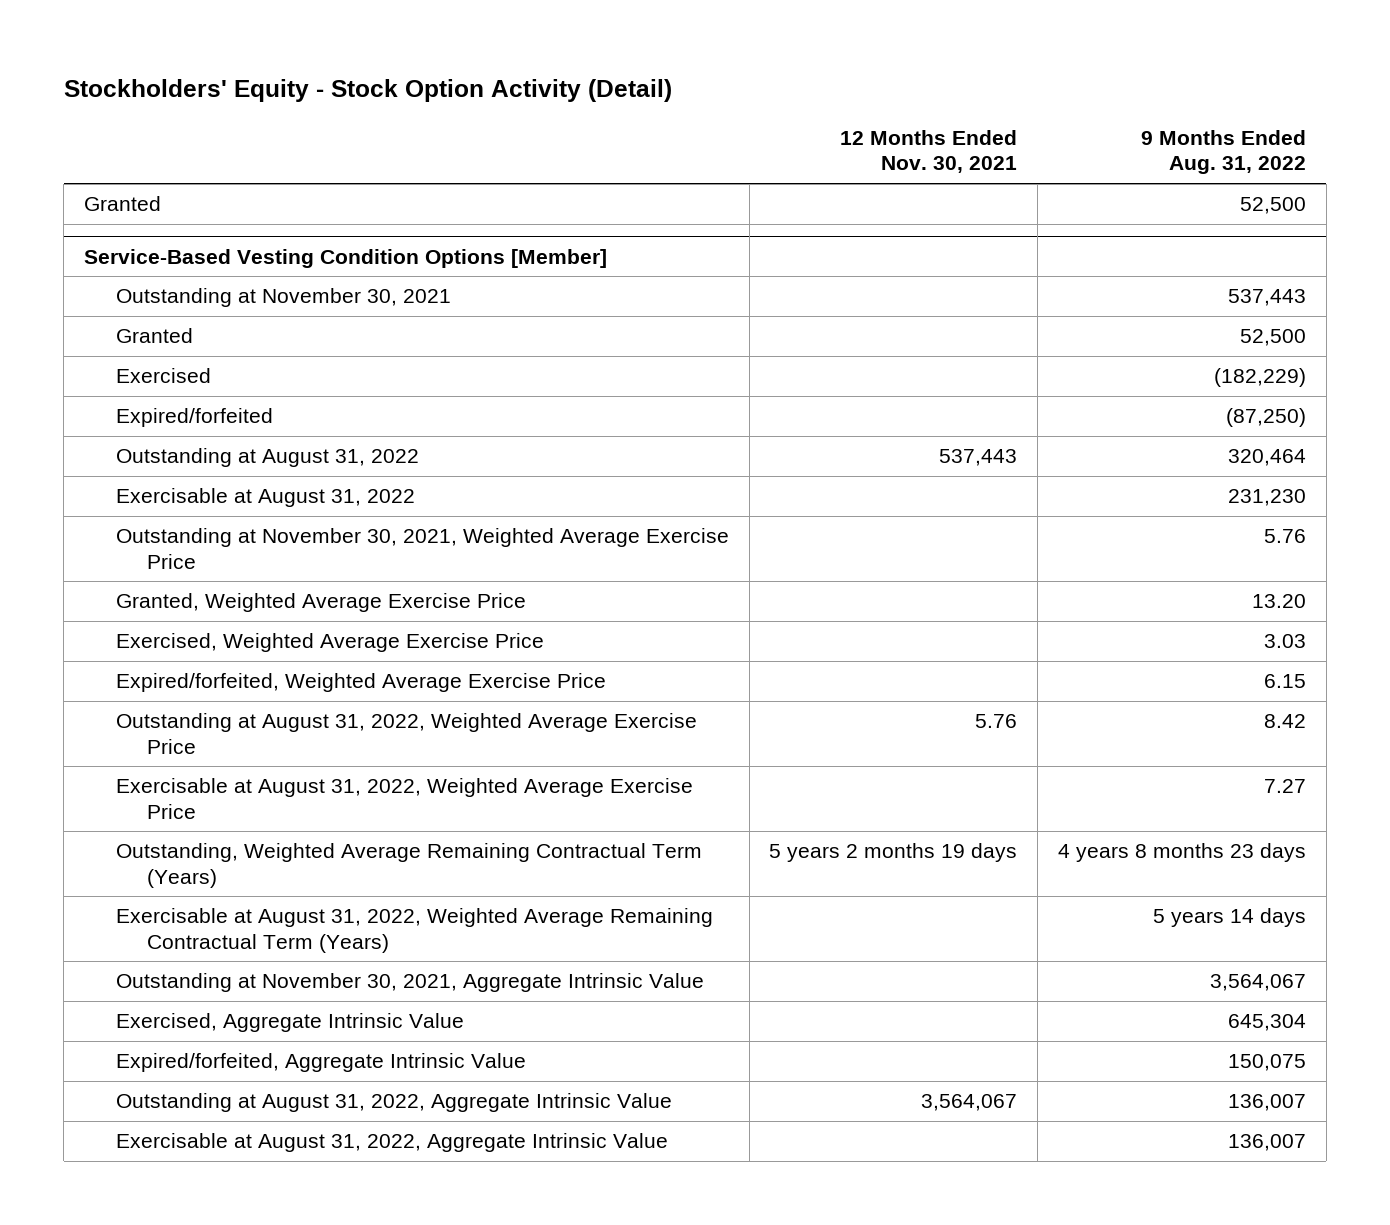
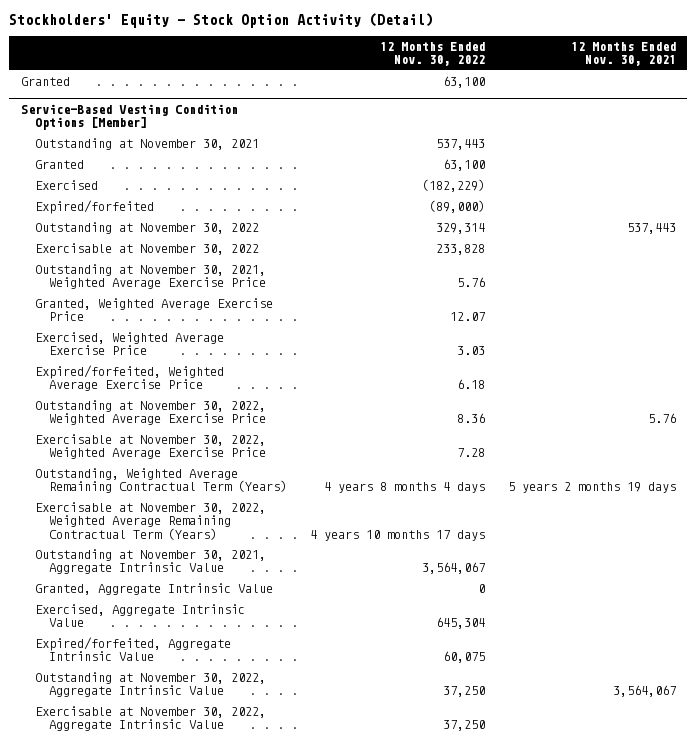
[1141,129,1307,175] 9 Months Ended Aug. 31, 2022 -> none
none -> [379,41,485,67] 12 Months Ended Nov. 30, 2022
[115,448,419,468] Outstanding at August 31, 2022 -> [34,222,259,235] Outstanding at November 30, 2022
[115,488,415,508] Exercisable at August 31, 2022 -> [34,243,259,256] Exercisable at November 30, 2022
[115,713,697,754] Outstanding at August 31, 2022, Weighted Average Exercise Price -> [34,400,266,426] Outstanding at November 30, 2022, Weighted Average Exercise Price
[115,778,693,819] Exercisable at August 31, 2022, Weighted Average Exercise Price -> [34,434,266,460] Exercisable at November 30, 2022, Weighted Average Exercise Price
[115,908,713,953] Exercisable at August 31, 2022, Weighted Average Remaining Contractual Term (Years) -> [34,502,266,540] Exercisable at November 30, 2022, Weighted Average Remaining Contractual Term (Years)
none -> [34,583,273,596] Granted, Aggregate Intrinsic Value
[115,1093,672,1113] Outstanding at August 31, 2022, Aggregate Intrinsic Value -> [34,672,266,698] Outstanding at November 30, 2022, Aggregate Intrinsic Value
[115,1133,668,1153] Exercisable at August 31, 2022, Aggregate Intrinsic Value -> [34,706,266,732] Exercisable at November 30, 2022, Aggregate Intrinsic Value

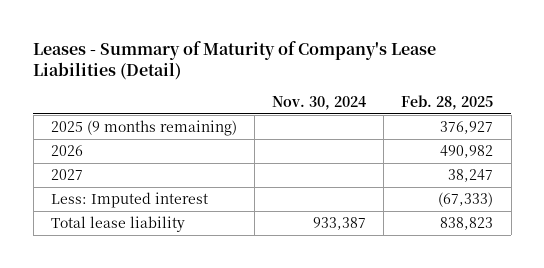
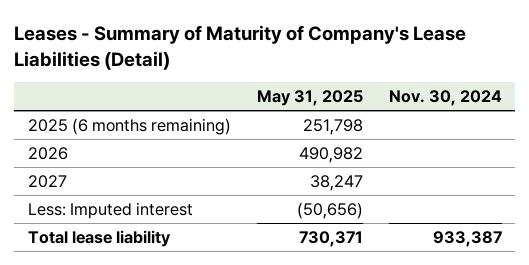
[401,95,494,111] Feb. 28, 2025 -> none
none -> [256,90,363,107] May 31, 2025
[50,119,237,136] 2025 (9 months remaining) -> [27,117,231,135] 2025 (6 months remaining)

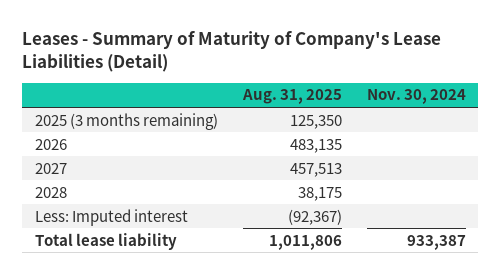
[256,90,363,107] May 31, 2025 -> none
none -> [241,89,342,105] Aug. 31, 2025
[27,117,231,135] 2025 (6 months remaining) -> [34,112,218,130] 2025 (3 months remaining)
none -> [34,186,67,198] 2028

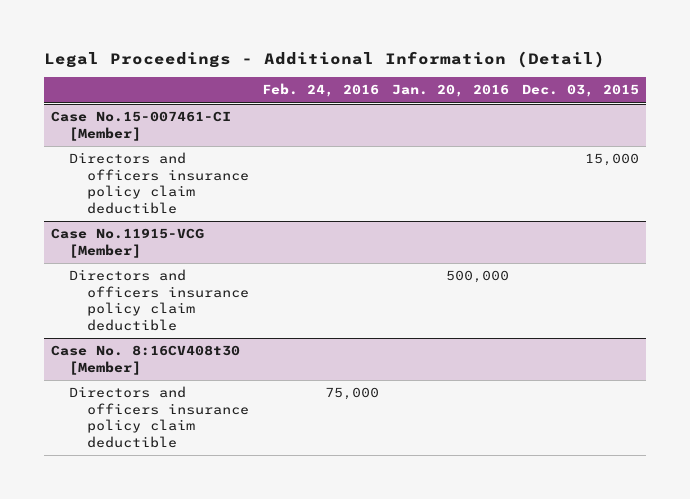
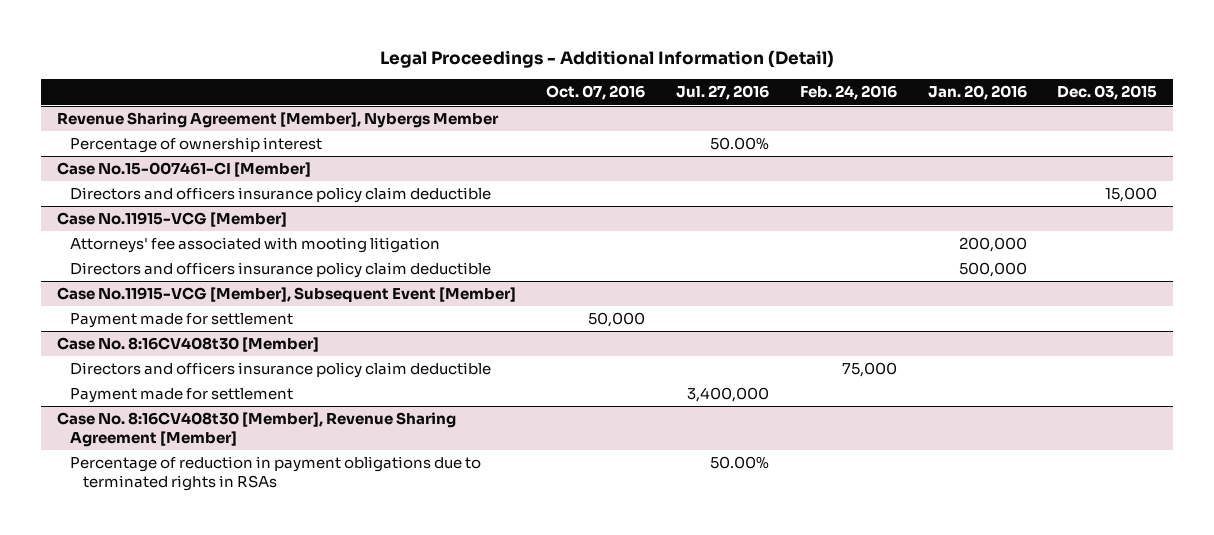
none -> [546,85,646,101] Oct. 07, 2016
none -> [676,85,770,101] Jul. 27, 2016
none -> [56,112,499,129] Revenue Sharing Agreement [Member], Nybergs Member
none -> [69,137,322,154] Percentage of ownership interest
none -> [69,237,440,254] Attorneys' fee associated with mooting litigation
none -> [56,287,516,303] Case No.11915-VCG [Member], Subsequent Event [Member]
none -> [69,313,293,329] Payment made for settlement
none -> [69,388,293,404] Payment made for settlement
none -> [56,412,456,448] Case No. 8:16CV408t30 [Member], Revenue Sharing Agreement [Member]
none -> [69,456,481,492] Percentage of reduction in payment obligations due to terminated rights in RSAs

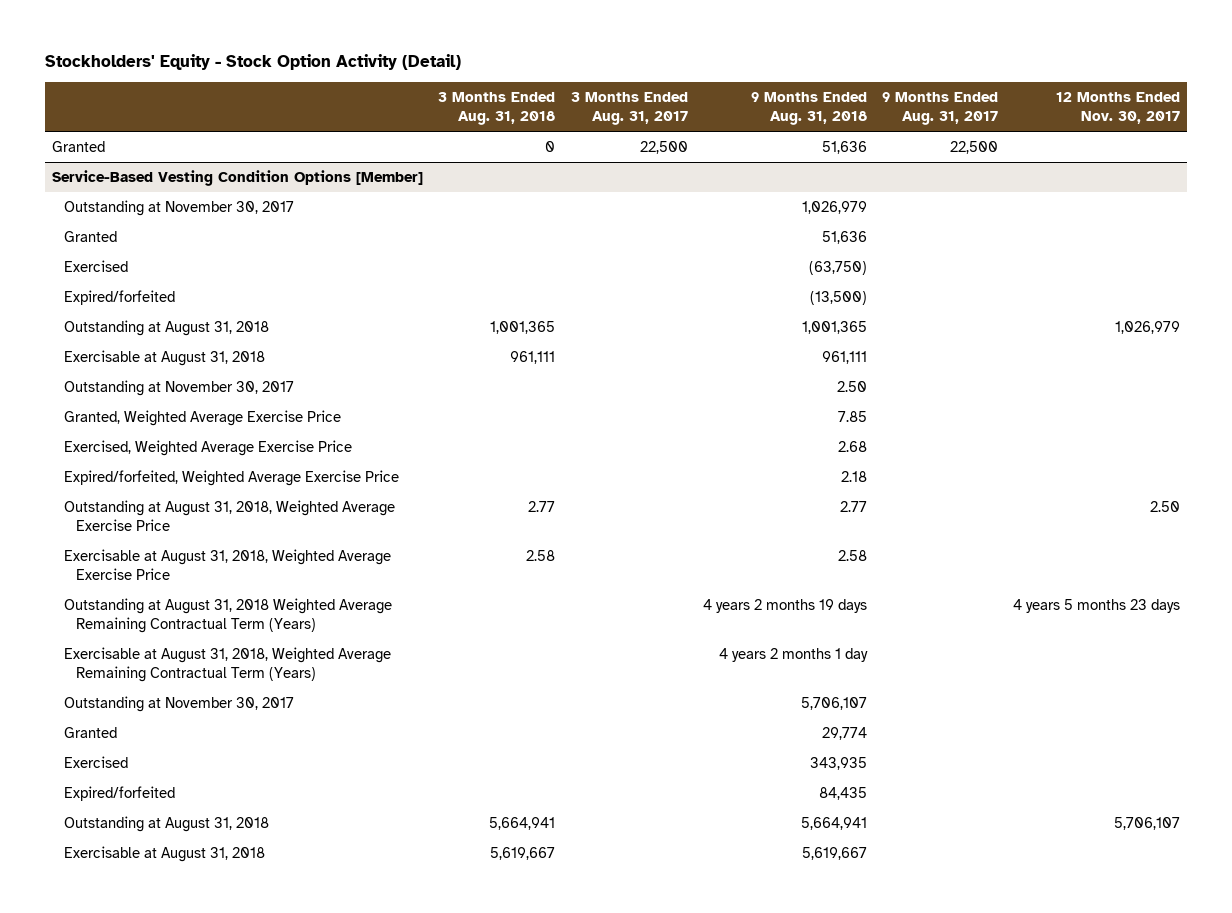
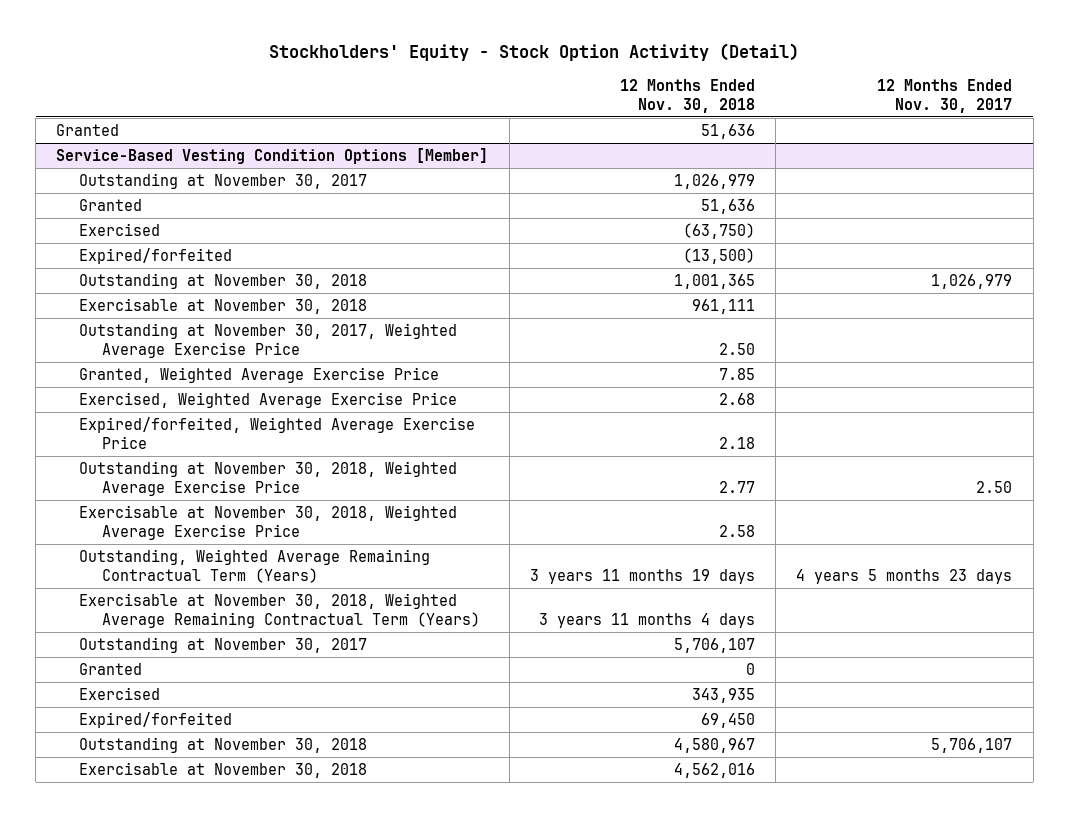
[438,92,556,126] 3 Months Ended Aug. 31, 2018 -> none
[570,92,688,126] 3 Months Ended Aug. 31, 2017 -> none
[750,92,867,126] 9 Months Ended Aug. 31, 2018 -> none
[881,92,998,126] 9 Months Ended Aug. 31, 2017 -> none
none -> [619,78,755,113] 12 Months Ended Nov. 30, 2018
[64,320,270,337] Outstanding at August 31, 2018 -> [79,272,368,289] Outstanding at November 30, 2018
[64,350,266,367] Exercisable at August 31, 2018 -> [79,297,368,314] Exercisable at November 30, 2018
[64,380,295,397] Outstanding at November 30, 2017 -> [79,322,458,358] Outstanding at November 30, 2017, Weighted Average Exercise Price
[64,500,396,532] Outstanding at August 31, 2018, Weighted Average Exercise Price -> [79,460,458,496] Outstanding at November 30, 2018, Weighted Average Exercise Price
[64,549,392,581] Exercisable at August 31, 2018, Weighted Average Exercise Price -> [79,504,458,540] Exercisable at November 30, 2018, Weighted Average Exercise Price
[64,598,393,634] Outstanding at August 31, 2018 Weighted Average Remaining Contractual Term (Years) -> [79,548,431,583] Outstanding, Weighted Average Remaining Contractual Term (Years)
[64,647,392,683] Exercisable at August 31, 2018, Weighted Average Remaining Contractual Term (Years) -> [79,592,481,628] Exercisable at November 30, 2018, Weighted Average Remaining Contractual Term (Years)
[64,816,270,833] Outstanding at August 31, 2018 -> [79,736,368,753] Outstanding at November 30, 2018
[64,846,266,863] Exercisable at August 31, 2018 -> [79,761,368,778] Exercisable at November 30, 2018

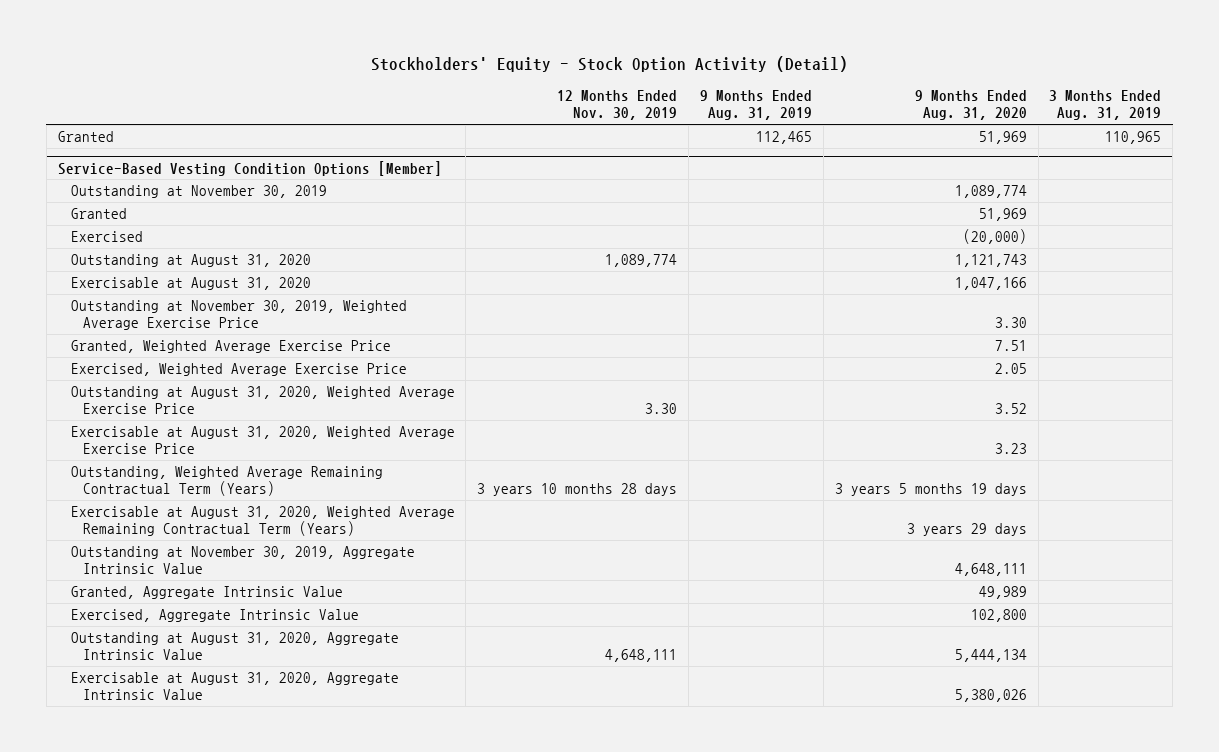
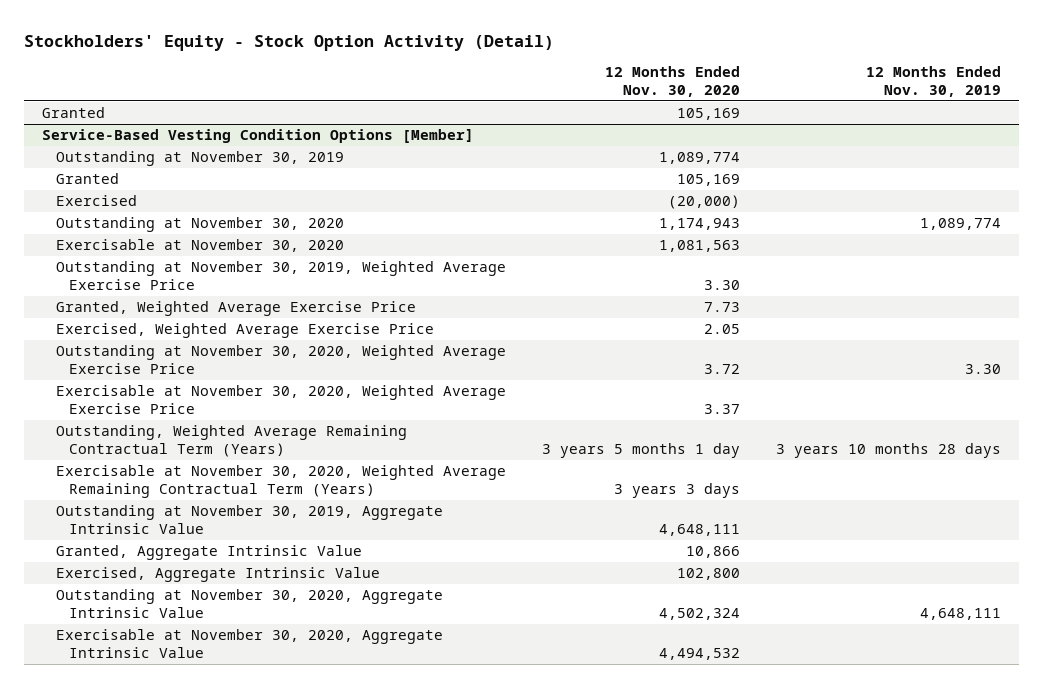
[699,90,812,121] 9 Months Ended Aug. 31, 2019 -> none
[914,90,1027,121] 9 Months Ended Aug. 31, 2020 -> none
[1049,90,1162,121] 3 Months Ended Aug. 31, 2019 -> none
none -> [604,66,740,98] 12 Months Ended Nov. 30, 2020
[70,254,311,268] Outstanding at August 31, 2020 -> [55,217,344,233] Outstanding at November 30, 2020
[70,277,311,291] Exercisable at August 31, 2020 -> [55,239,344,253] Exercisable at November 30, 2020
[70,386,455,415] Outstanding at August 31, 2020, Weighted Average Exercise Price -> [55,345,506,375] Outstanding at November 30, 2020, Weighted Average Exercise Price
[70,426,455,455] Exercisable at August 31, 2020, Weighted Average Exercise Price -> [55,385,506,415] Exercisable at November 30, 2020, Weighted Average Exercise Price
[70,506,455,537] Exercisable at August 31, 2020, Weighted Average Remaining Contractual Term (Years) -> [55,465,506,499] Exercisable at November 30, 2020, Weighted Average Remaining Contractual Term (Years)
[70,632,399,661] Outstanding at August 31, 2020, Aggregate Intrinsic Value -> [55,589,443,619] Outstanding at November 30, 2020, Aggregate Intrinsic Value
[70,672,399,701] Exercisable at August 31, 2020, Aggregate Intrinsic Value -> [55,629,443,659] Exercisable at November 30, 2020, Aggregate Intrinsic Value

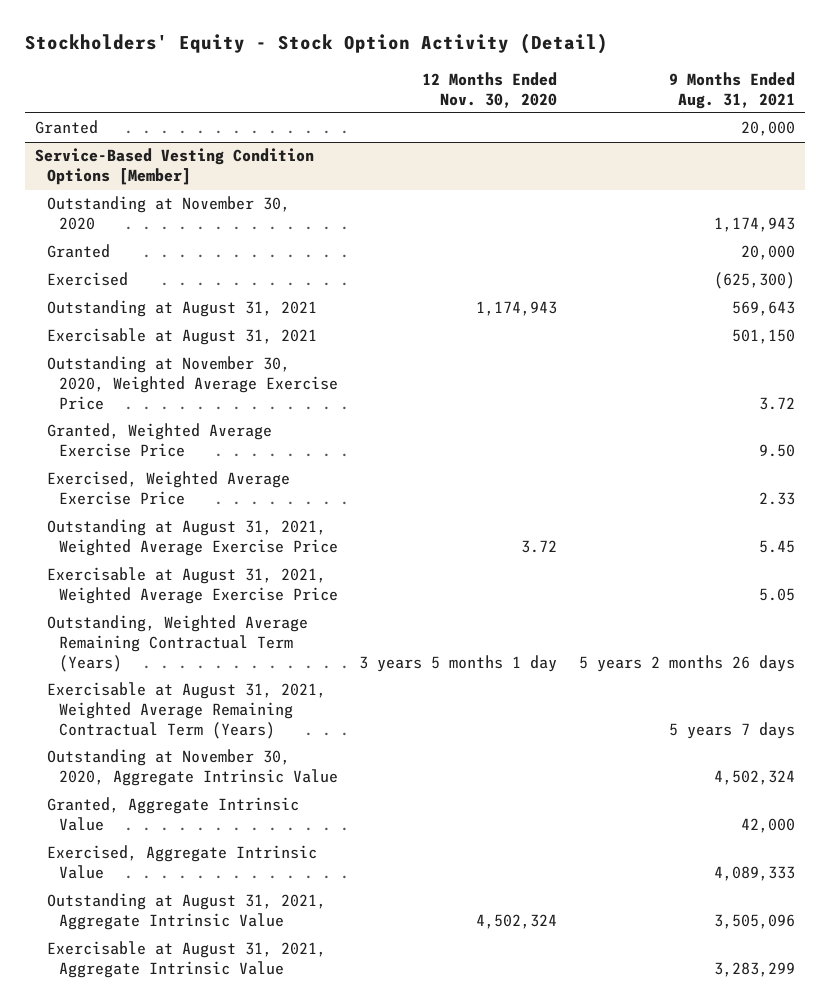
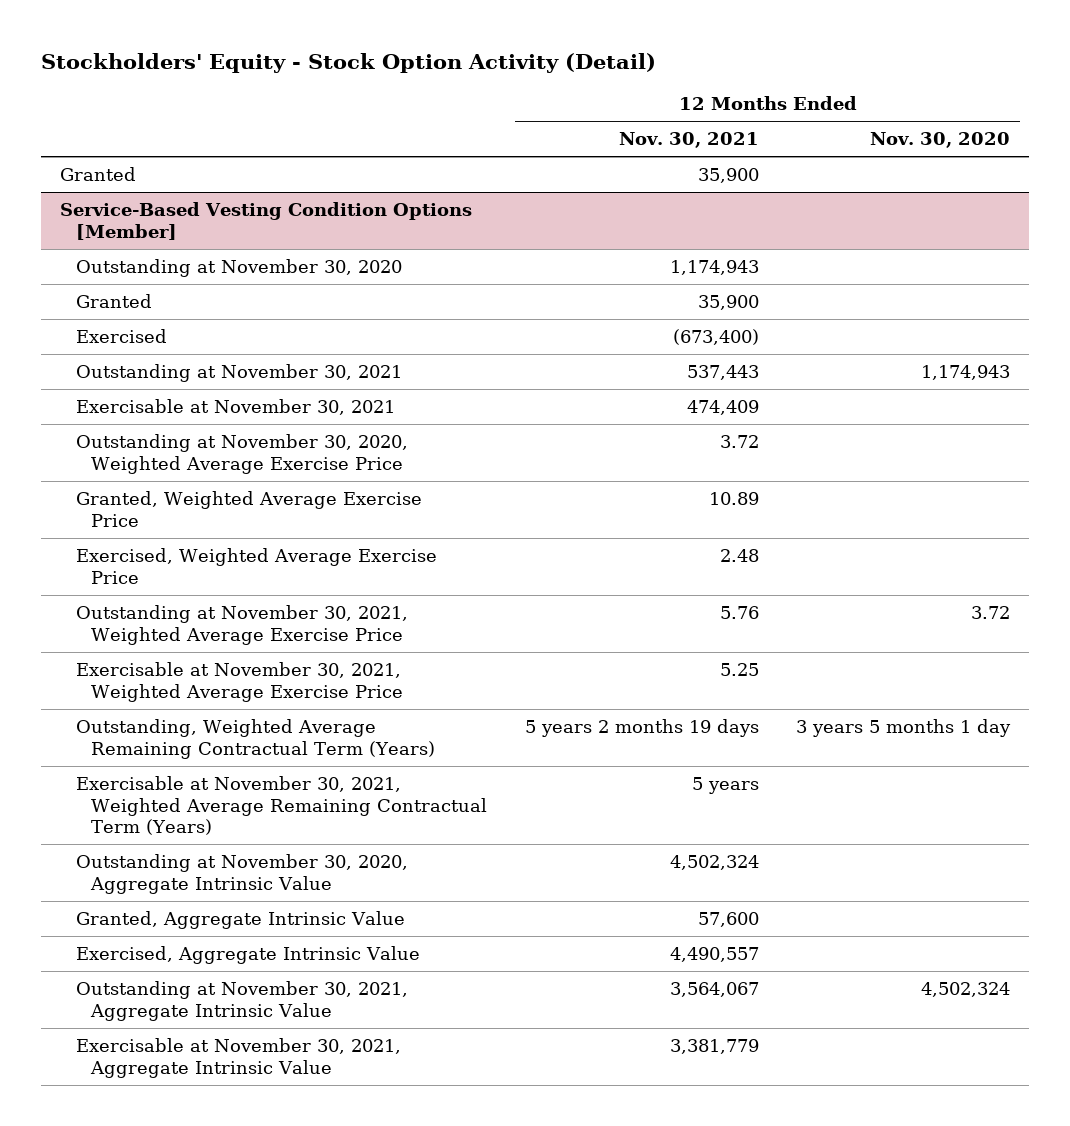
[668,71,795,109] 9 Months Ended Aug. 31, 2021 -> none
none -> [618,132,759,149] Nov. 30, 2021
[47,300,318,318] Outstanding at August 31, 2021 -> [75,363,402,382] Outstanding at November 30, 2021
[47,328,318,346] Exercisable at August 31, 2021 -> [75,398,395,415] Exercisable at November 30, 2021
[47,519,339,557] Outstanding at August 31, 2021, Weighted Average Exercise Price -> [75,604,408,645] Outstanding at November 30, 2021, Weighted Average Exercise Price
[47,567,339,605] Exercisable at August 31, 2021, Weighted Average Exercise Price -> [75,661,404,702] Exercisable at November 30, 2021, Weighted Average Exercise Price
[47,682,327,740] Exercisable at August 31, 2021, Weighted Average Remaining Contractual Term (Years) -> [75,775,488,836] Exercisable at November 30, 2021, Weighted Average Remaining Contractual Term (Years)
[47,893,327,931] Outstanding at August 31, 2021, Aggregate Intrinsic Value -> [75,980,408,1021] Outstanding at November 30, 2021, Aggregate Intrinsic Value
[47,941,327,979] Exercisable at August 31, 2021, Aggregate Intrinsic Value -> [75,1037,401,1078] Exercisable at November 30, 2021, Aggregate Intrinsic Value

